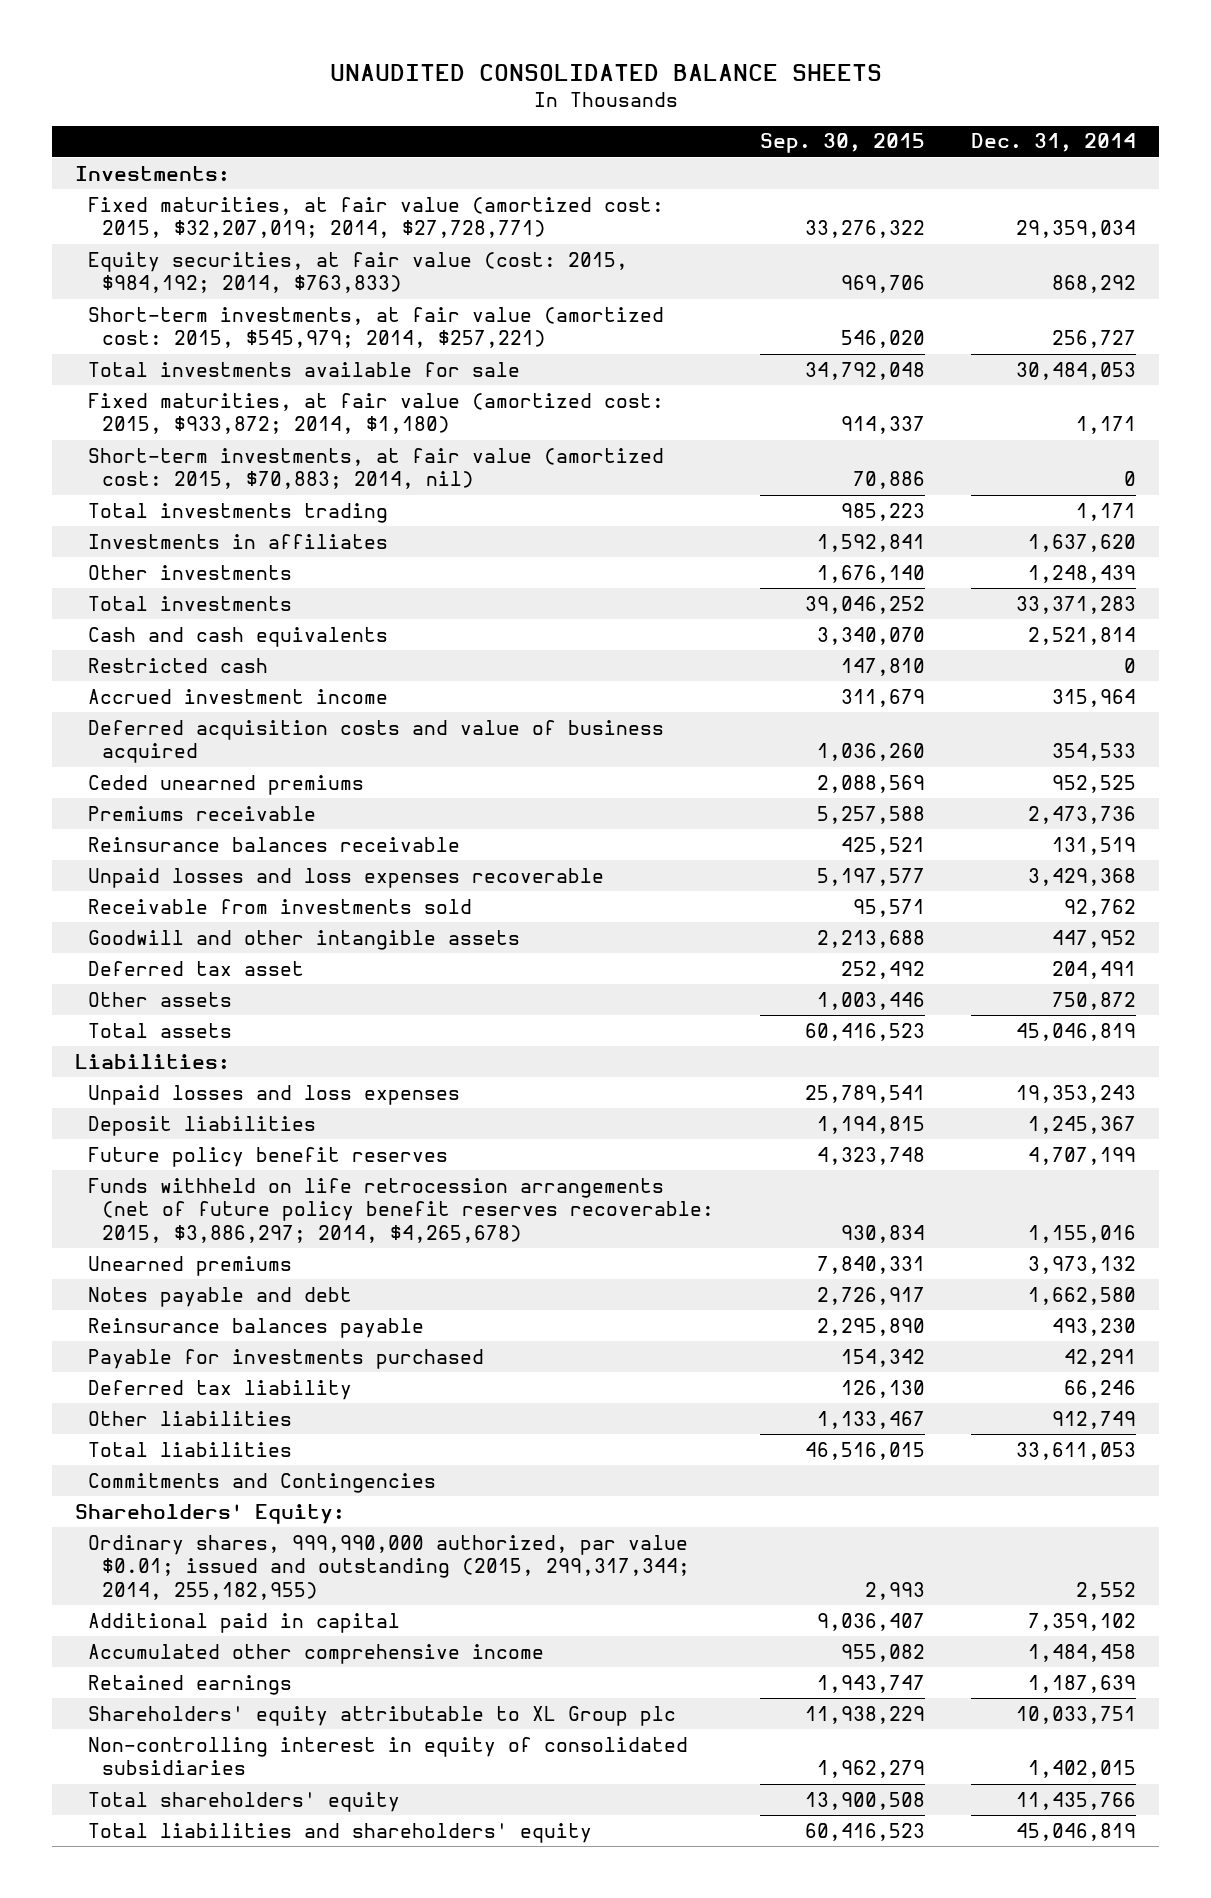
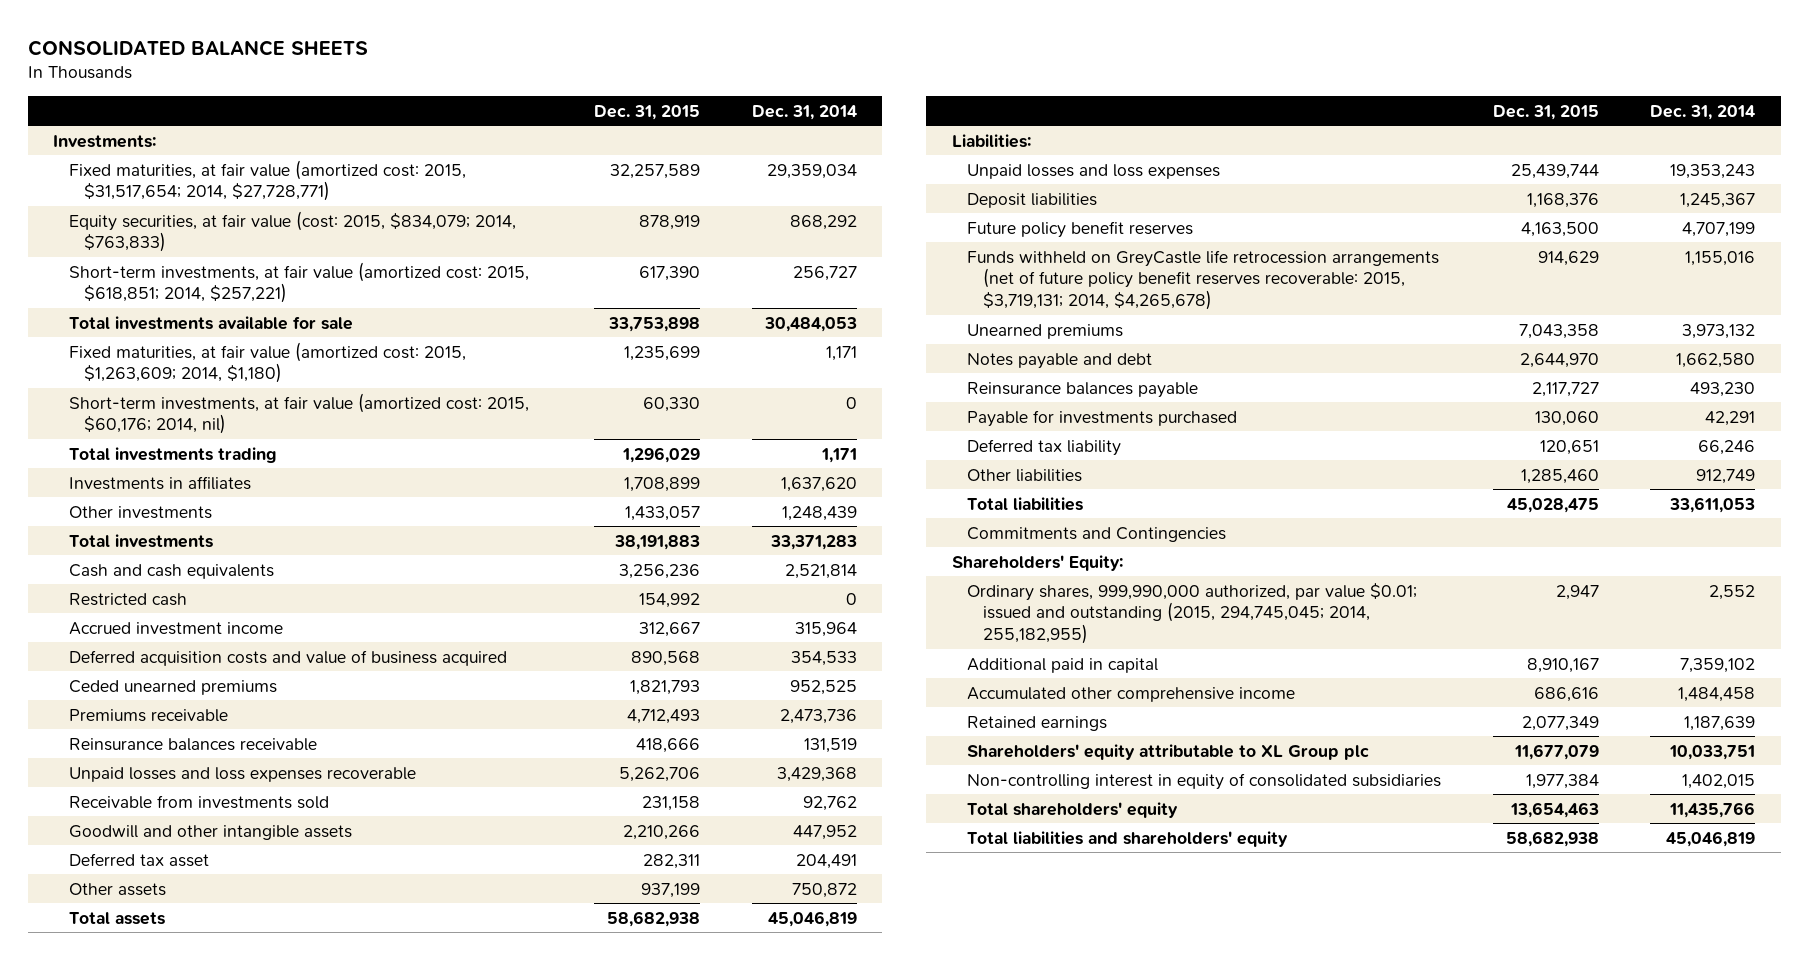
[329,64,882,82] UNAUDITED CONSOLIDATED BALANCE SHEETS -> [27,39,368,56] CONSOLIDATED BALANCE SHEETS
[760,133,926,154] Sep. 30, 2015 -> none
none -> [594,104,701,120] Dec. 31, 2015
[88,196,665,239] Fixed maturities, at fair value (amortized cost: 2015, $32,207,019; 2014, $27,728,771) -> [68,159,466,202] Fixed maturities, at fair value (amortized cost: 2015, $31,517,654; 2014, $27,728,771)
[88,251,629,294] Equity securities, at fair value (cost: 2015, $984,192; 2014, $763,833) -> [68,210,516,253] Equity securities, at fair value (cost: 2015, $834,079; 2014, $763,833)
[88,306,665,349] Short-term investments, at fair value (amortized cost: 2015, $545,979; 2014, $257,221) -> [68,261,529,304] Short-term investments, at fair value (amortized cost: 2015, $618,851; 2014, $257,221)
[88,392,665,435] Fixed maturities, at fair value (amortized cost: 2015, $933,872; 2014, $1,180) -> [68,341,466,384] Fixed maturities, at fair value (amortized cost: 2015, $1,263,609; 2014, $1,180)
[88,447,665,490] Short-term investments, at fair value (amortized cost: 2015, $70,883; 2014, nil) -> [68,392,529,435] Short-term investments, at fair value (amortized cost: 2015, $60,176; 2014, nil)
[88,1177,715,1244] Funds withheld on life retrocession arrangements (net of future policy benefit reserves recoverable: 2015, $3,886,297; 2014, $4,265,678) -> [967,249,1440,311] Funds withheld on GreyCastle life retrocession arrangements (net of future policy benefit reserves recoverable: 2015, $3,719,131; 2014, $4,265,678)
[88,1534,691,1601] Ordinary shares, 999,990,000 authorized, par value $0.01; issued and outstanding (2015, 299,317,344; 2014, 255,182,955) -> [967,582,1418,645] Ordinary shares, 999,990,000 authorized, par value $0.01; issued and outstanding (2015, 294,745,045; 2014, 255,182,955)

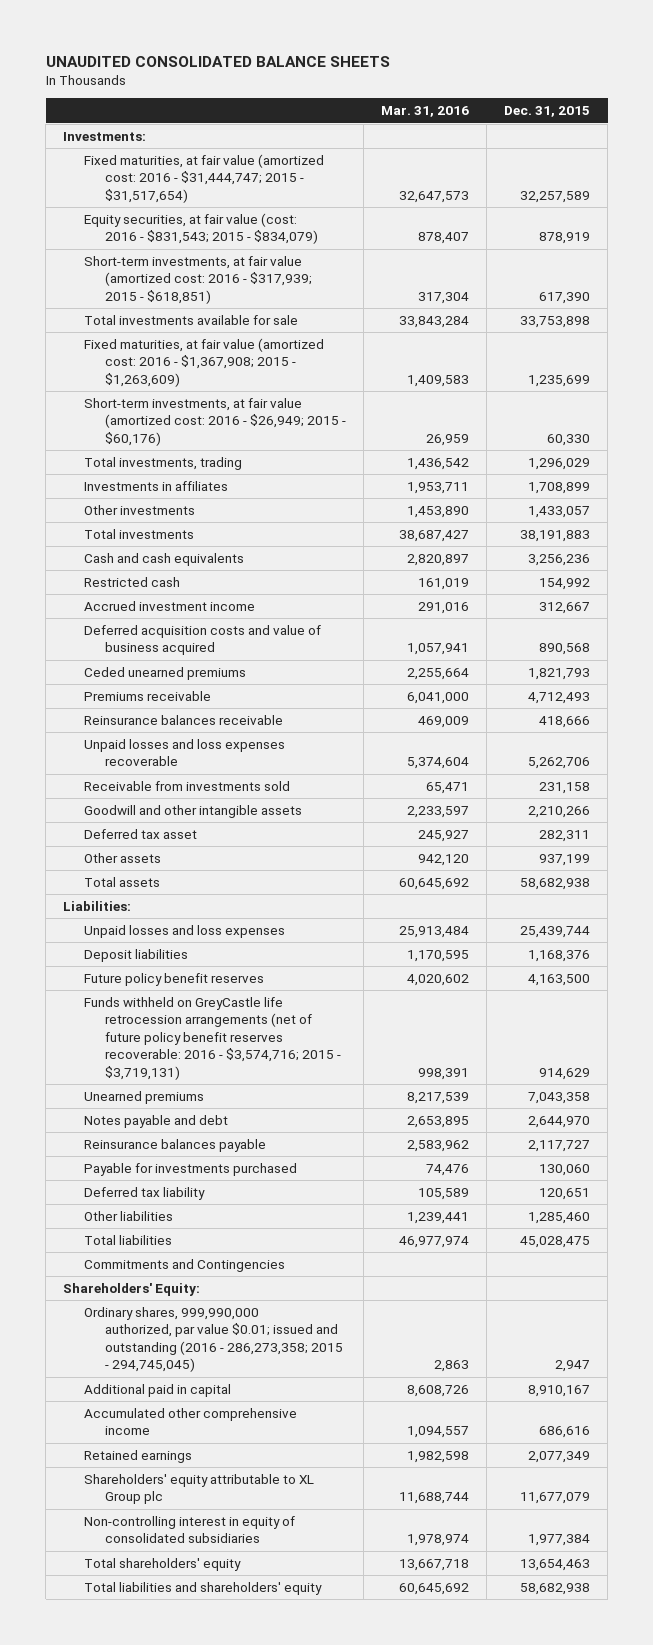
[27,39,368,56] CONSOLIDATED BALANCE SHEETS -> [45,55,390,67] UNAUDITED CONSOLIDATED BALANCE SHEETS
[751,104,857,120] Dec. 31, 2014 -> none
none -> [380,106,469,118] Mar. 31, 2016
[68,159,466,202] Fixed maturities, at fair value (amortized cost: 2015, $31,517,654; 2014, $27,728,771) -> [83,153,324,203] Fixed maturities, at fair value (amortized cost: 2016 - $31,444,747; 2015 - $31,517,654)
[68,210,516,253] Equity securities, at fair value (cost: 2015, $834,079; 2014, $763,833) -> [83,212,318,245] Equity securities, at fair value (cost: 2016 - $831,543; 2015 - $834,079)
[68,261,529,304] Short-term investments, at fair value (amortized cost: 2015, $618,851; 2014, $257,221) -> [83,255,312,304] Short-term investments, at fair value (amortized cost: 2016 - $317,939; 2015 - $618,851)
[68,341,466,384] Fixed maturities, at fair value (amortized cost: 2015, $1,263,609; 2014, $1,180) -> [83,337,324,387] Fixed maturities, at fair value (amortized cost: 2016 - $1,367,908; 2015 - $1,263,609)
[68,392,529,435] Short-term investments, at fair value (amortized cost: 2015, $60,176; 2014, nil) -> [83,397,346,446] Short-term investments, at fair value (amortized cost: 2016 - $26,949; 2015 - $60,176)
[68,446,277,463] Total investments trading -> [83,456,242,470] Total investments, trading
[967,249,1440,311] Funds withheld on GreyCastle life retrocession arrangements (net of future policy benefit reserves recoverable: 2015, $3,719,131; 2014, $4,265,678) -> [83,996,341,1080] Funds withheld on GreyCastle life retrocession arrangements (net of future policy benefit reserves recoverable: 2016 - $3,574,716; 2015 - $3,719,131)
[967,582,1418,645] Ordinary shares, 999,990,000 authorized, par value $0.01; issued and outstanding (2015, 294,745,045; 2014, 255,182,955) -> [83,1306,343,1373] Ordinary shares, 999,990,000 authorized, par value $0.01; issued and outstanding (2016 - 286,273,358; 2015 - 294,745,045)

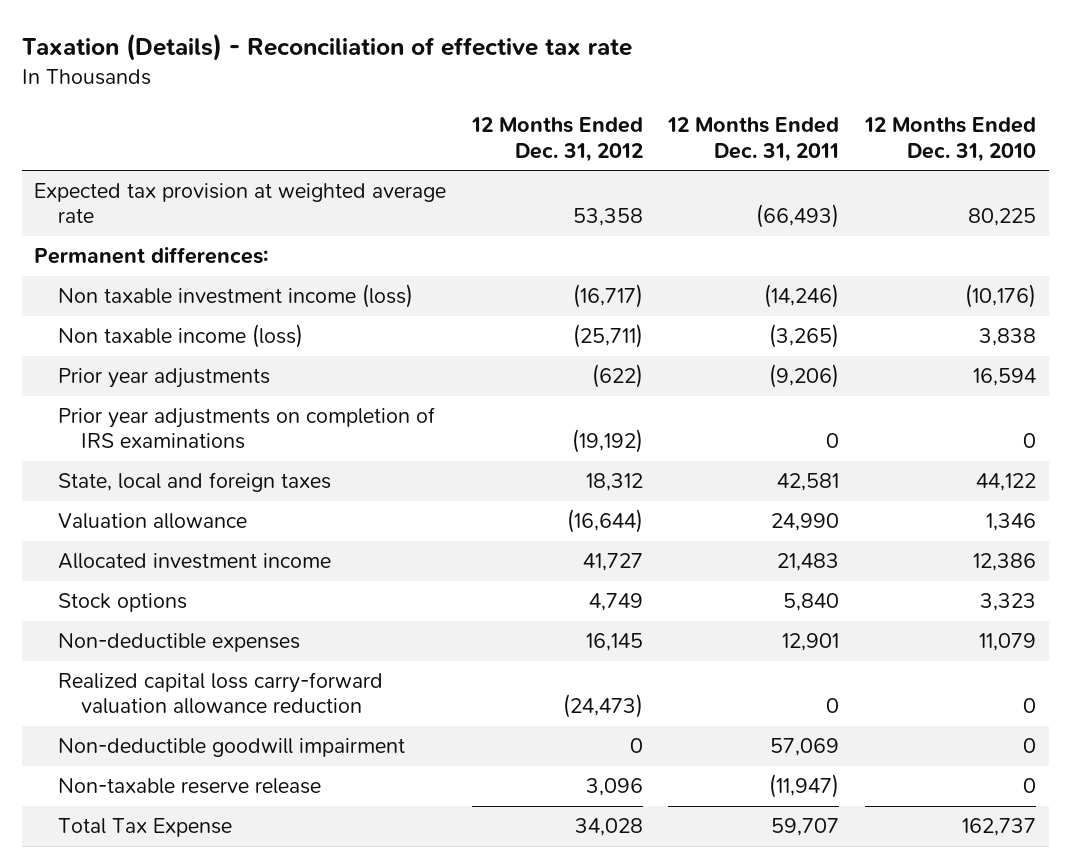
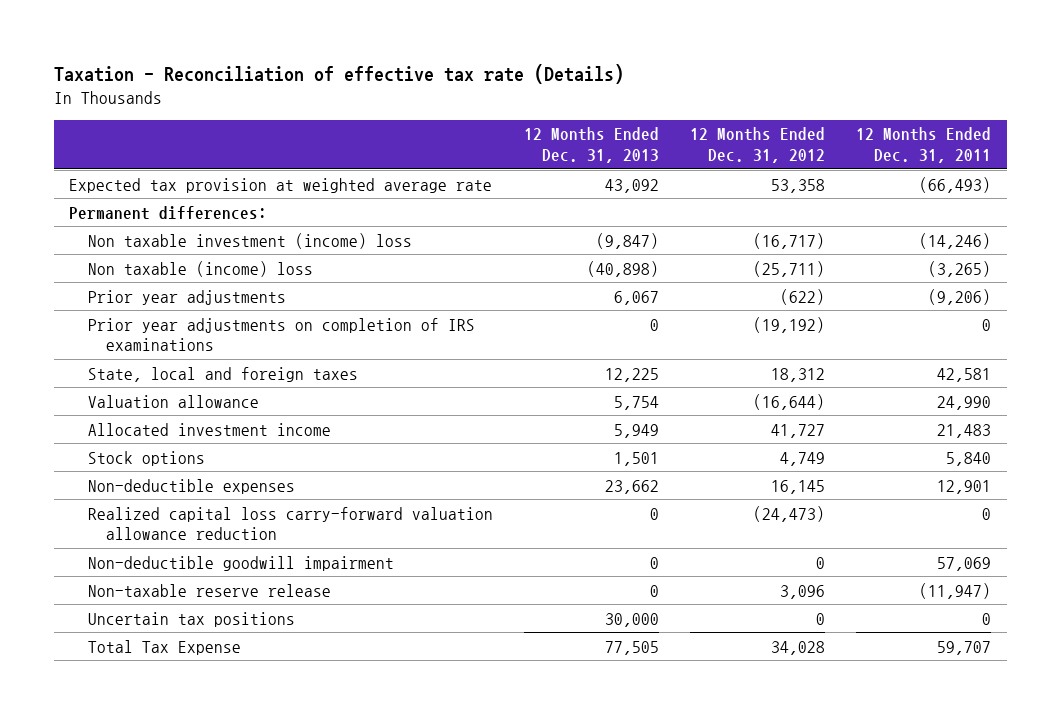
[21,32,632,61] Taxation (Details) - Reconciliation of effective tax rate -> [53,63,624,84] Taxation - Reconciliation of effective tax rate (Details)
[863,117,1036,162] 12 Months Ended Dec. 31, 2010 -> none
none -> [523,127,659,163] 12 Months Ended Dec. 31, 2013
[57,284,413,309] Non taxable investment income (loss) -> [87,232,412,249] Non taxable investment (income) loss
[57,324,303,349] Non taxable income (loss) -> [87,260,313,277] Non taxable (income) loss
none -> [87,611,295,627] Uncertain tax positions

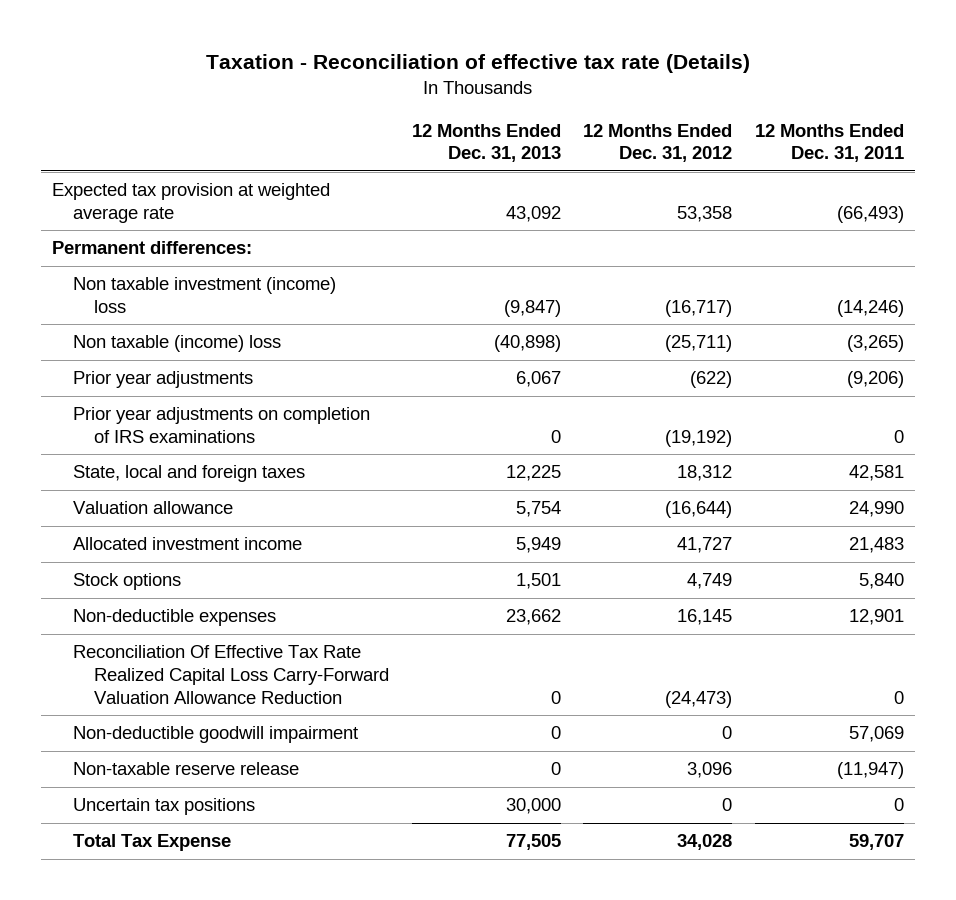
[87,506,493,541] Realized capital loss carry-forward valuation allowance reduction -> [73,645,390,704] Reconciliation Of Effective Tax Rate Realized Capital Loss Carry-Forward Valuation Allowance Reduction

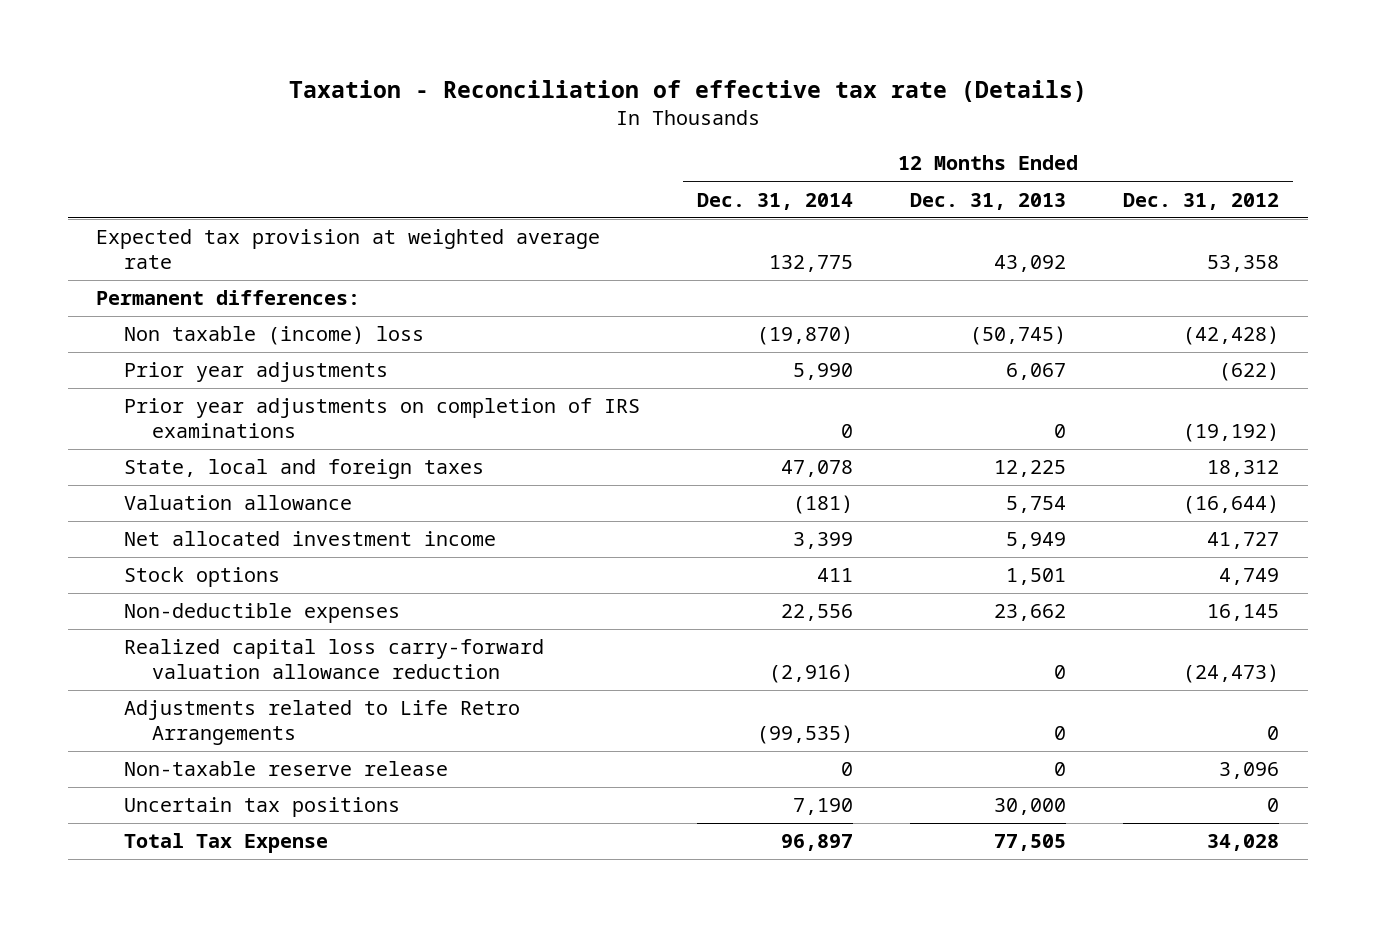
[754,123,904,163] 12 Months Ended Dec. 31, 2011 -> none
none -> [697,192,854,210] Dec. 31, 2014
[73,277,337,313] Non taxable investment (income) loss -> none
[493,335,561,353] (40,898) -> [970,326,1067,346] (50,745)
[665,335,733,353] (25,711) -> [1183,326,1280,346] (42,428)
[73,537,303,551] Allocated investment income -> [124,531,497,547] Net allocated investment income
[73,726,359,744] Non-deductible goodwill impairment -> none
[73,645,390,704] Reconciliation Of Effective Tax Rate Realized Capital Loss Carry-Forward Valuation Allowance Reduction -> [124,639,545,680] Realized capital loss carry-forward valuation allowance reduction
none -> [124,700,521,746] Adjustments related to Life Retro Arrangements

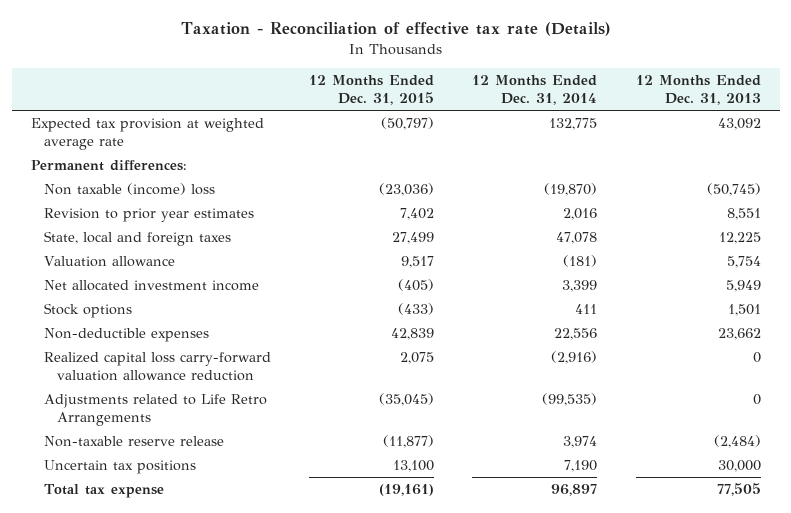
[1123,192,1280,210] Dec. 31, 2012 -> none
none -> [309,75,435,106] 12 Months Ended Dec. 31, 2015
[124,398,641,439] Prior year adjustments on completion of IRS examinations -> none
[124,362,389,383] Prior year adjustments -> [43,208,254,223] Revision to prior year estimates
[793,363,854,381] 5,990 -> [563,208,598,221] 2,016
[1006,363,1067,381] 6,067 -> [726,208,761,221] 8,551
[841,762,854,777] 0 -> [563,436,598,449] 3,974
[1054,762,1067,777] 0 -> [713,435,761,449] (2,484)
[124,833,329,854] Total Tax Expense -> [43,484,164,499] Total tax expense

